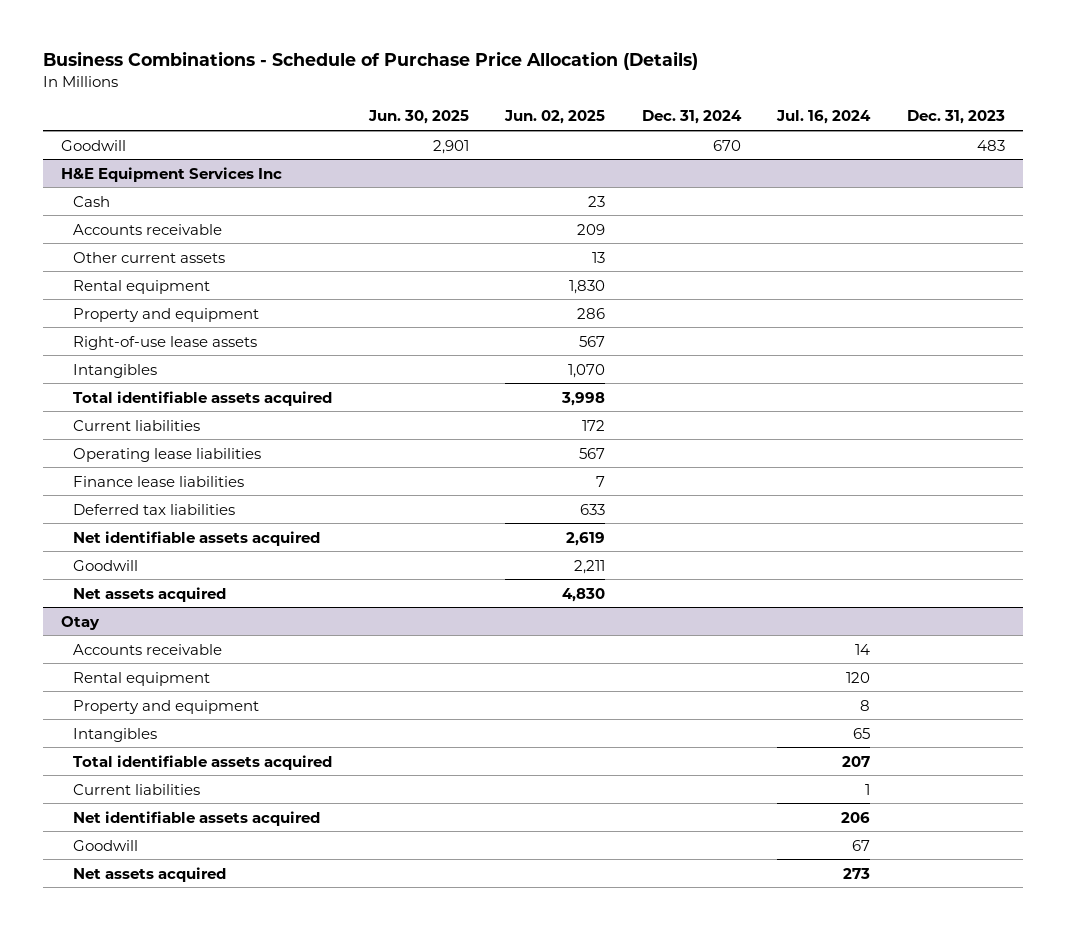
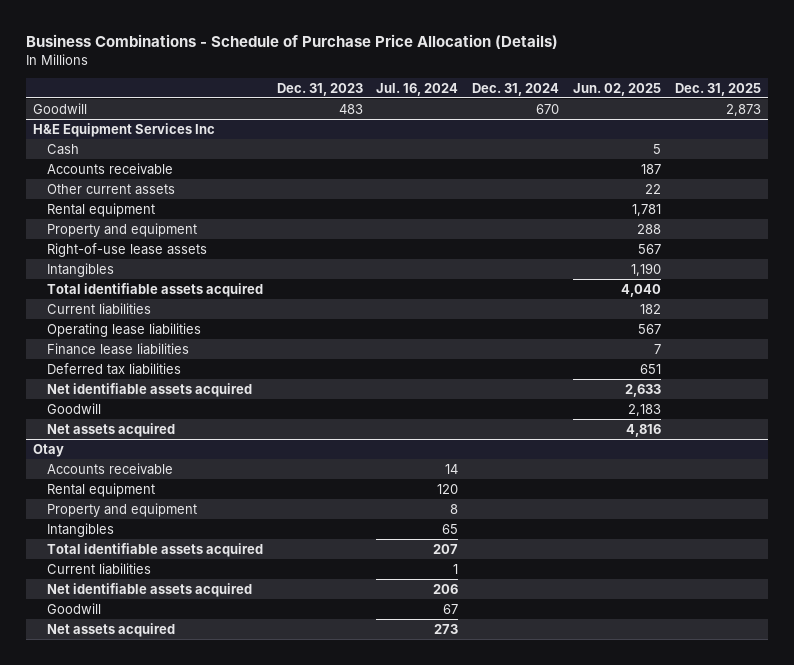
[367,110,469,125] Jun. 30, 2025 -> none
none -> [674,82,761,96] Dec. 31, 2025
[588,195,606,207] 23 -> [652,143,661,154] 5
[577,223,606,235] 209 -> [640,163,661,174] 187
[592,251,606,263] 13 -> [644,183,661,194] 22
[569,279,606,294] 1,830 -> [631,203,661,216] 1,781
[577,307,606,319] 286 -> [636,223,661,234] 288
[568,363,606,378] 1,070 -> [630,262,661,276] 1,190
[561,391,606,406] 3,998 -> [620,283,661,297] 4,040
[582,419,606,431] 172 -> [639,303,661,314] 182
[580,503,606,515] 633 -> [639,363,661,374] 651
[566,531,606,546] 2,619 -> [624,383,661,397] 2,633
[574,559,606,574] 2,211 -> [627,403,661,416] 2,183
[562,587,606,602] 4,830 -> [625,423,661,437] 4,816

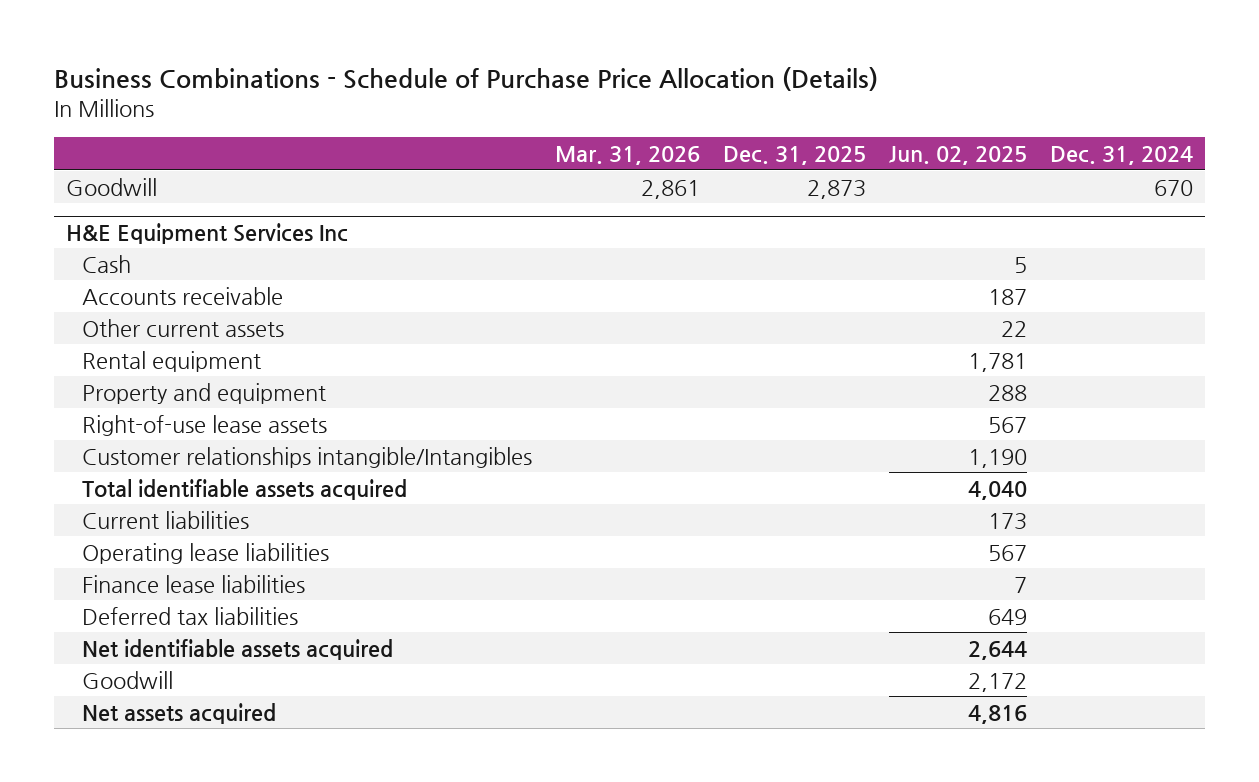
[276,82,363,96] Dec. 31, 2023 -> none
[376,82,459,96] Jul. 16, 2024 -> none
none -> [555,145,701,165] Mar. 31, 2026
[46,262,114,277] Intangibles -> [82,446,533,468] Customer relationships intangible/Intangibles
[639,303,661,314] 182 -> [988,512,1028,530] 173
[639,363,661,374] 651 -> [988,608,1028,625] 649
[624,383,661,397] 2,633 -> [968,640,1028,660] 2,644
[627,403,661,416] 2,183 -> [968,672,1028,692] 2,172
[32,443,64,457] Otay -> none
[46,462,173,475] Accounts receivable -> none
[46,482,155,497] Rental equipment -> none
[46,502,197,517] Property and equipment -> none
[46,522,114,537] Intangibles -> none
[46,542,263,557] Total identifiable assets acquired -> none
[46,562,151,575] Current liabilities -> none
[46,582,252,597] Net identifiable assets acquired -> none
[46,602,101,614] Goodwill -> none
[46,622,175,637] Net assets acquired -> none

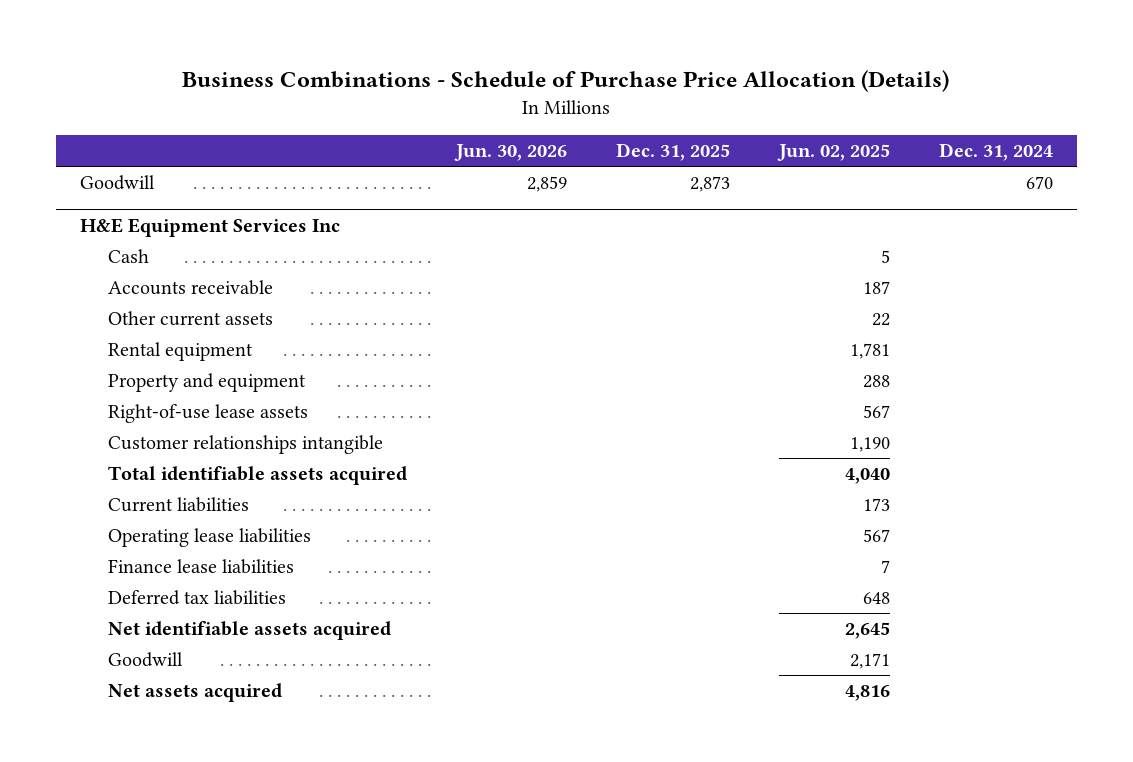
[555,145,701,165] Mar. 31, 2026 -> none
none -> [453,143,567,161] Jun. 30, 2026
[82,446,533,468] Customer relationships intangible/Intangibles -> [107,435,383,455] Customer relationships intangible
[988,608,1028,625] 649 -> [862,592,890,605] 648
[968,640,1028,660] 2,644 -> [844,622,890,640] 2,645
[968,672,1028,692] 2,172 -> [849,653,890,670] 2,171

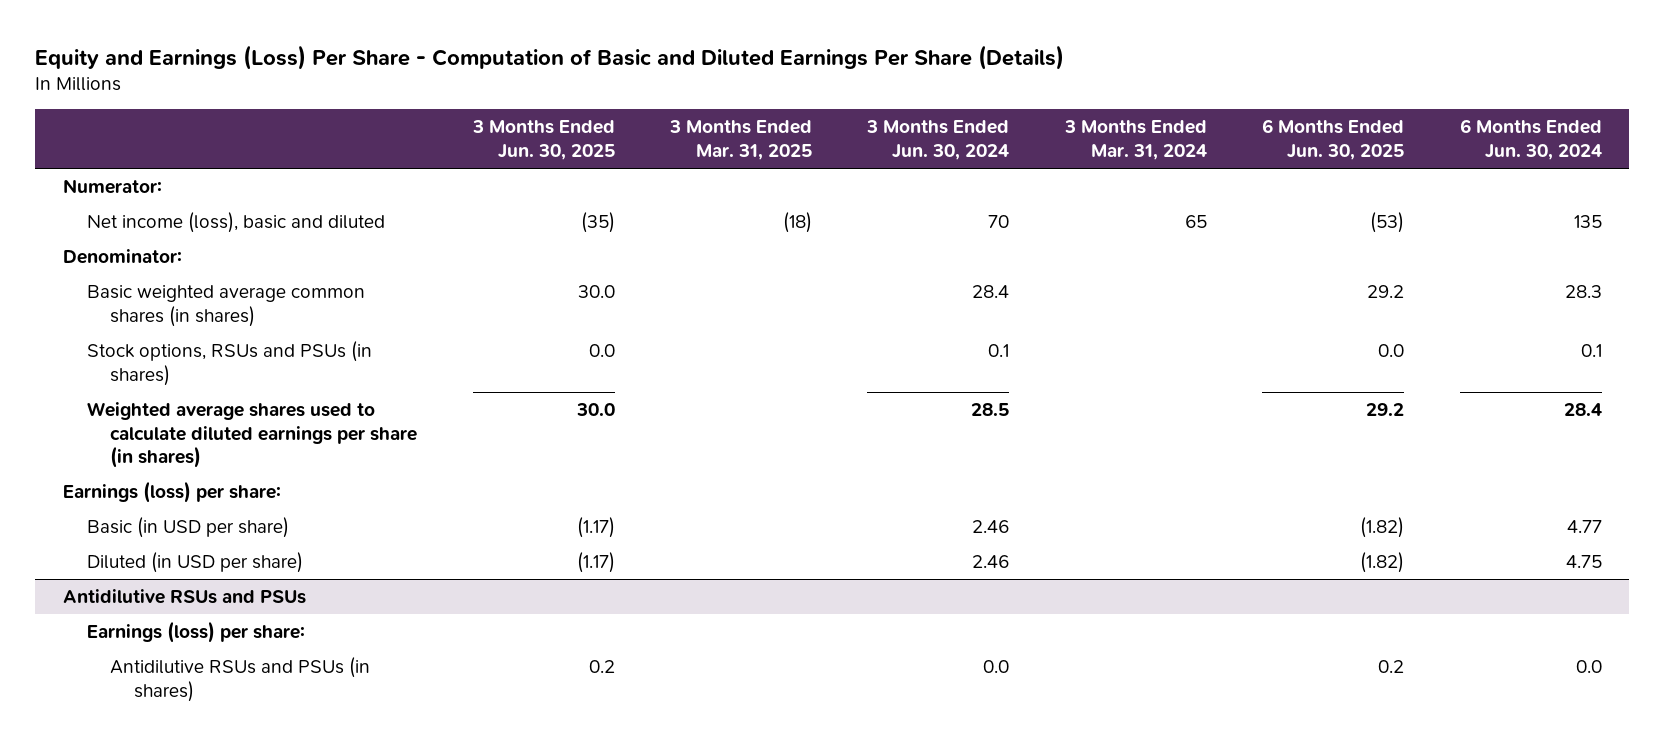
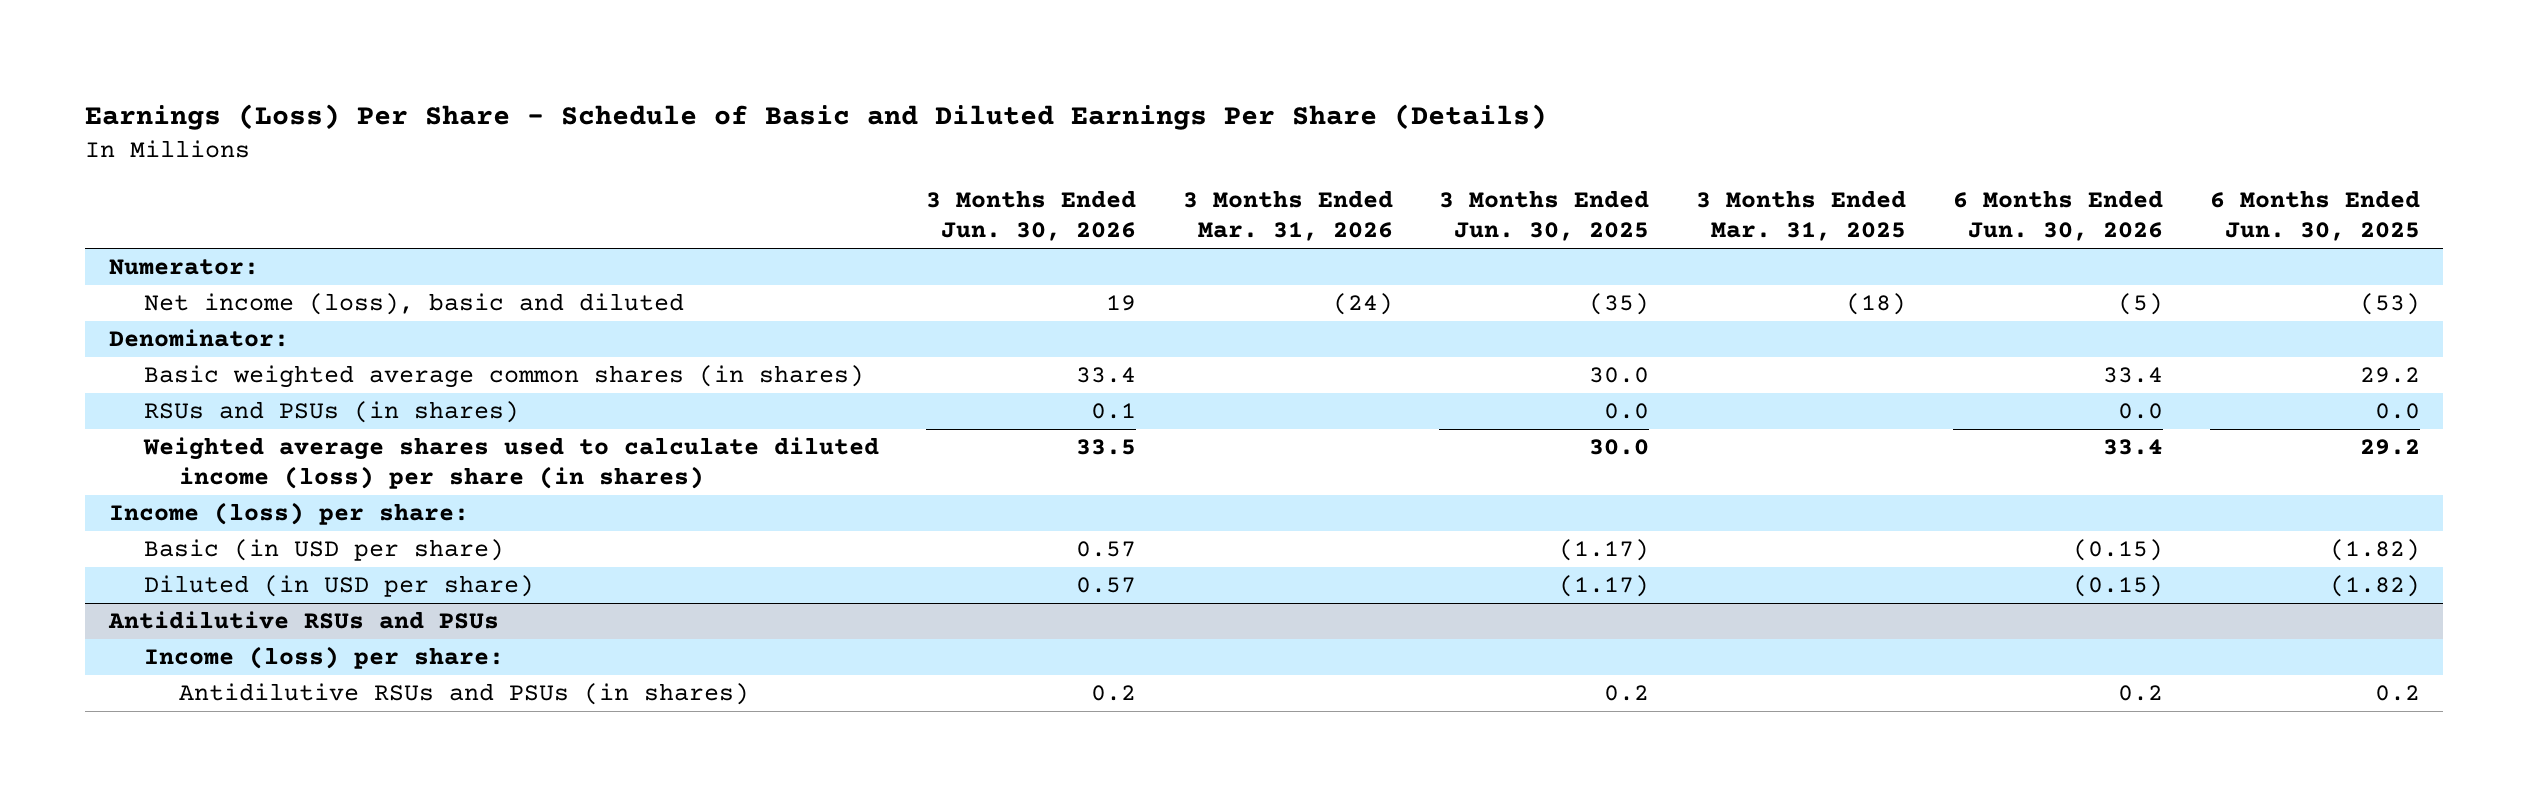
[35,44,1065,70] Equity and Earnings (Loss) Per Share - Computation of Basic and Diluted Earnings Per Share (Details) -> [85,103,1548,130] Earnings (Loss) Per Share - Schedule of Basic and Diluted Earnings Per Share (Details)
[866,120,1010,161] 3 Months Ended Jun. 30, 2024 -> none
[1063,120,1207,161] 3 Months Ended Mar. 31, 2024 -> none
[1459,119,1602,161] 6 Months Ended Jun. 30, 2024 -> none
none -> [925,190,1136,242] 3 Months Ended Jun. 30, 2026
none -> [1182,190,1393,242] 3 Months Ended Mar. 31, 2026
none -> [1953,190,2164,242] 6 Months Ended Jun. 30, 2026
[86,341,372,386] Stock options, RSUs and PSUs (in shares) -> [143,401,519,424] RSUs and PSUs (in shares)
[86,402,418,469] Weighted average shares used to calculate diluted earnings per share (in shares) -> [142,437,879,490] Weighted average shares used to calculate diluted income (loss) per share (in shares)
[62,481,281,504] Earnings (loss) per share: -> [108,502,469,526] Income (loss) per share:
[86,621,305,644] Earnings (loss) per share: -> [143,646,504,670] Income (loss) per share:

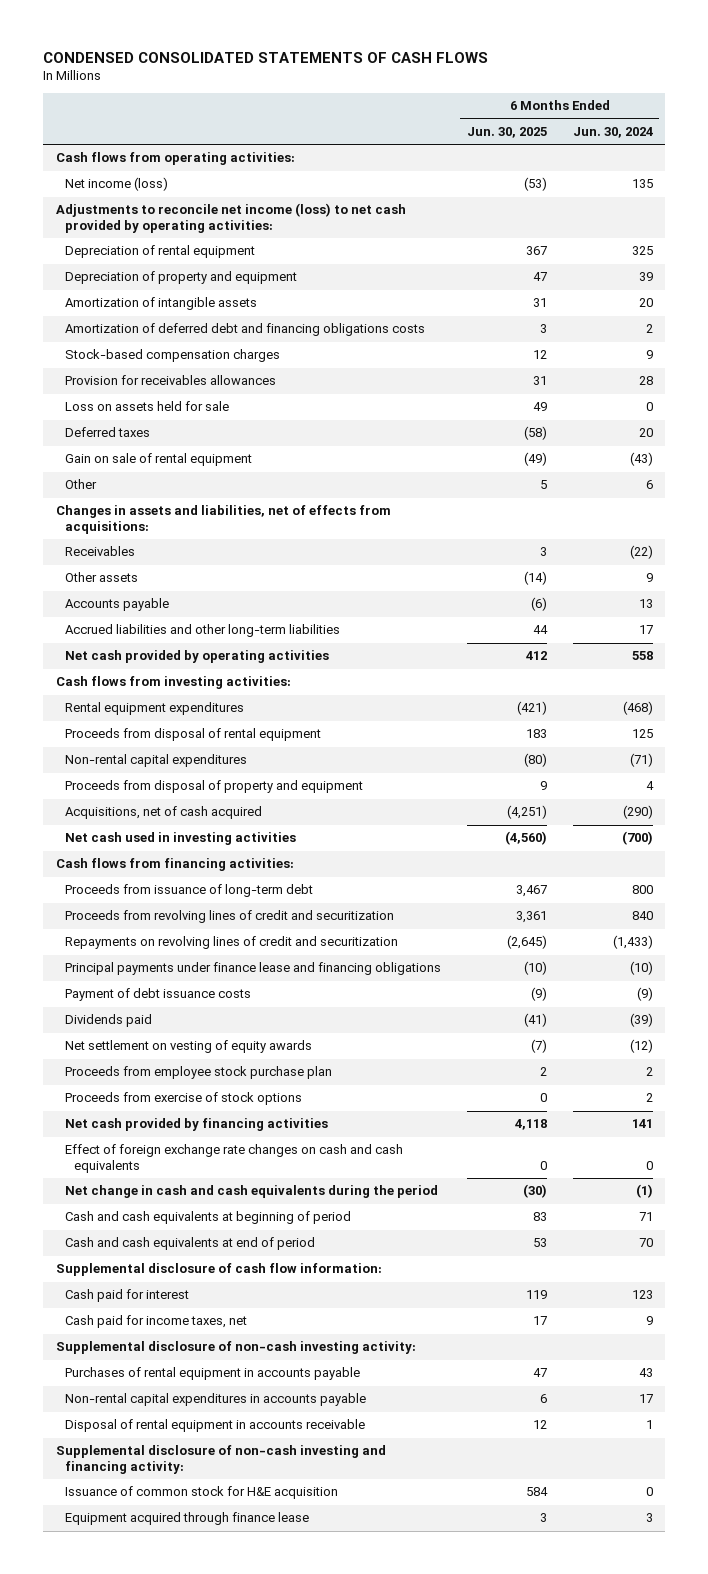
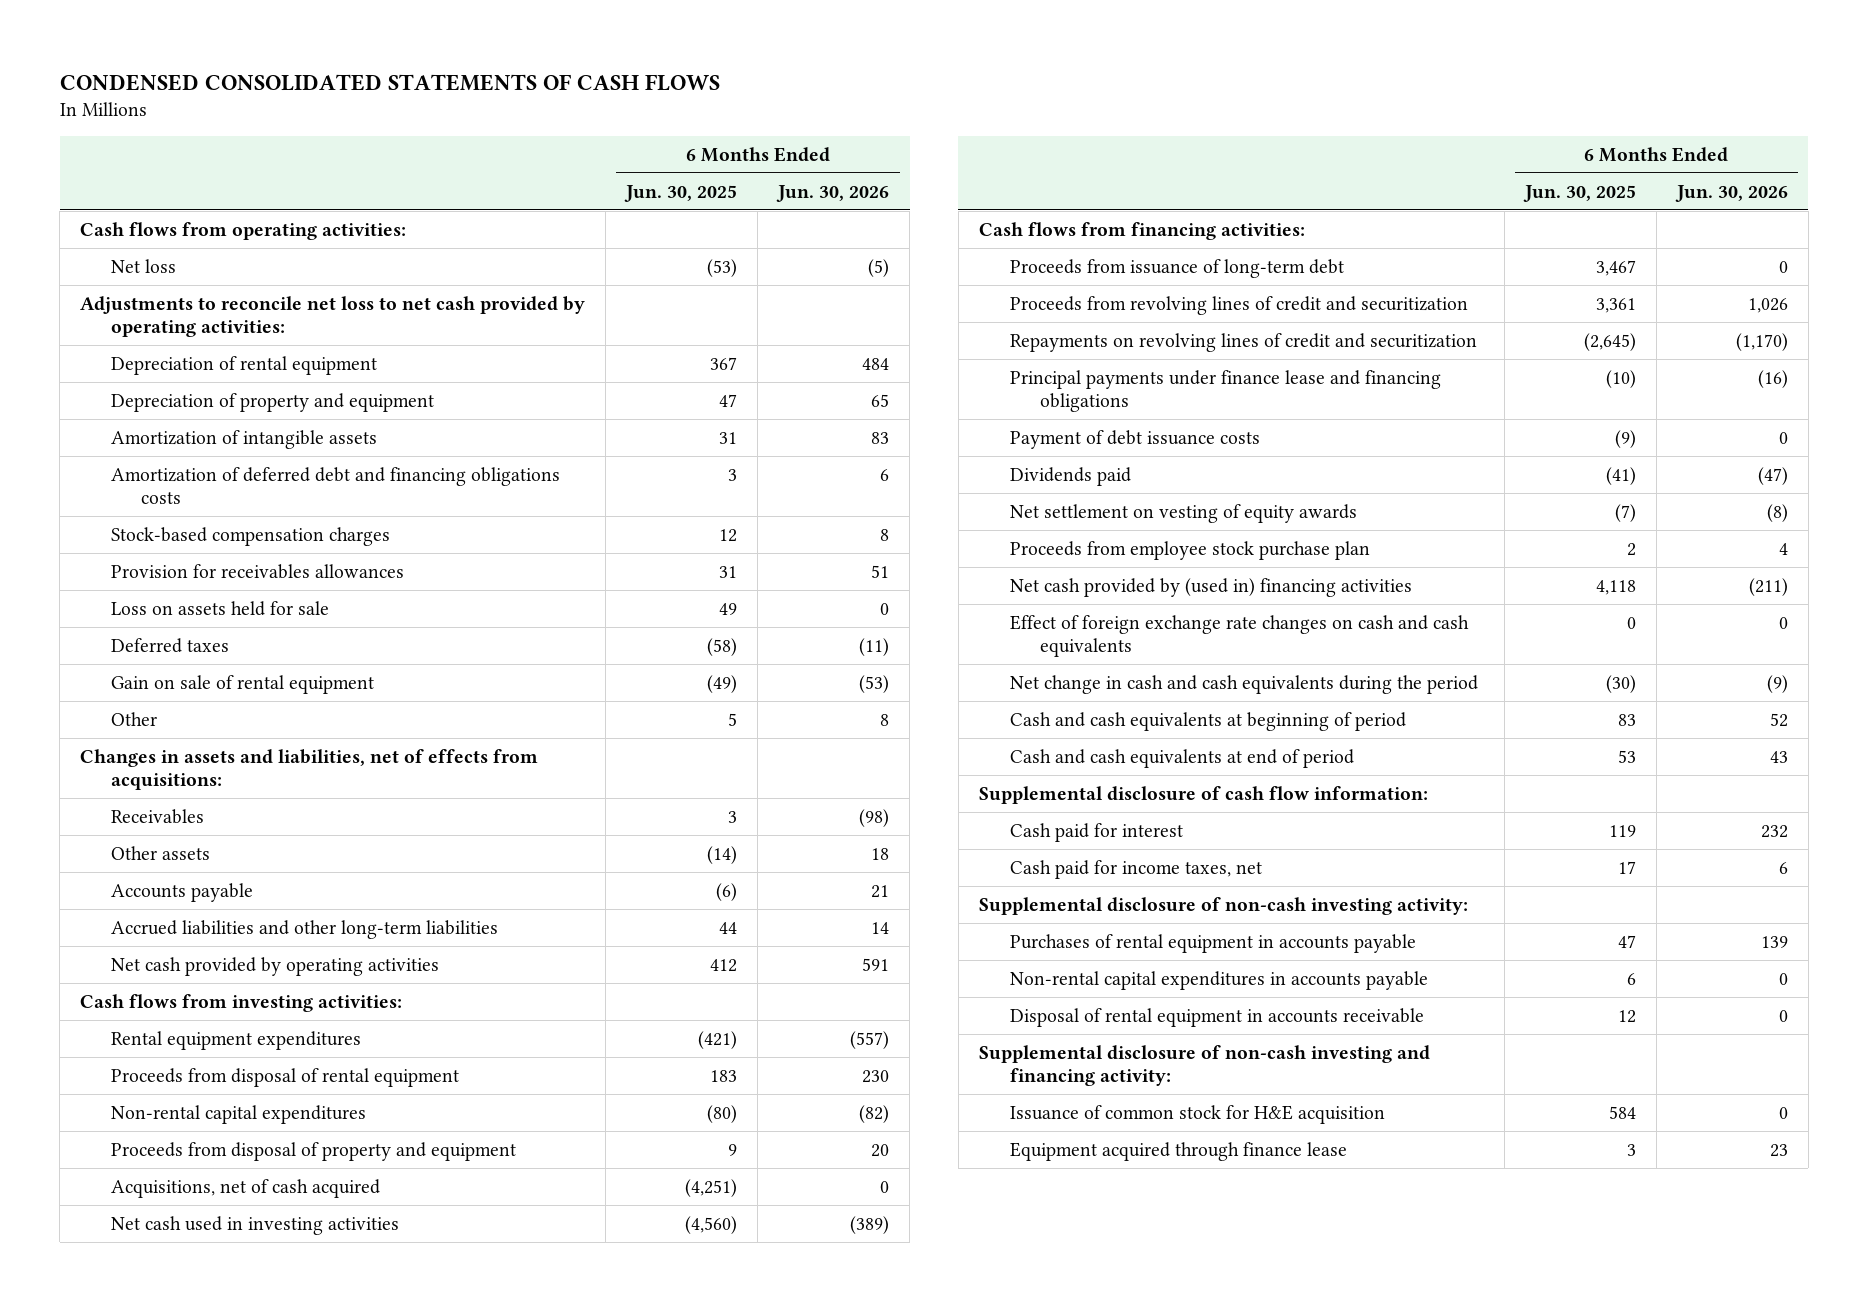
[572,127,653,139] Jun. 30, 2024 -> none
none -> [776,184,890,202] Jun. 30, 2026
[64,177,168,192] Net income (loss) -> [110,258,176,273] Net loss
[55,203,406,233] Adjustments to reconcile net income (loss) to net cash provided by operating activities: -> [80,295,586,337] Adjustments to reconcile net loss to net cash provided by operating activities:
[64,1092,302,1106] Proceeds from exercise of stock options -> none
[64,1118,328,1132] Net cash provided by financing activities -> [1009,577,1412,597] Net cash provided by (used in) financing activities

